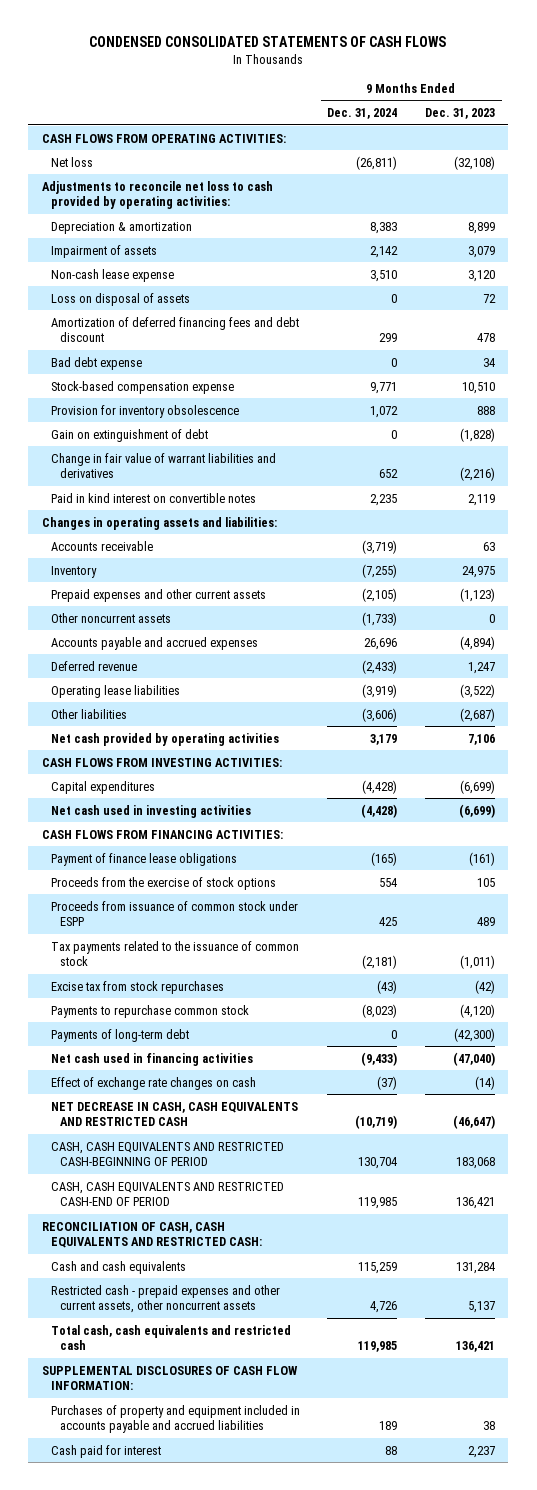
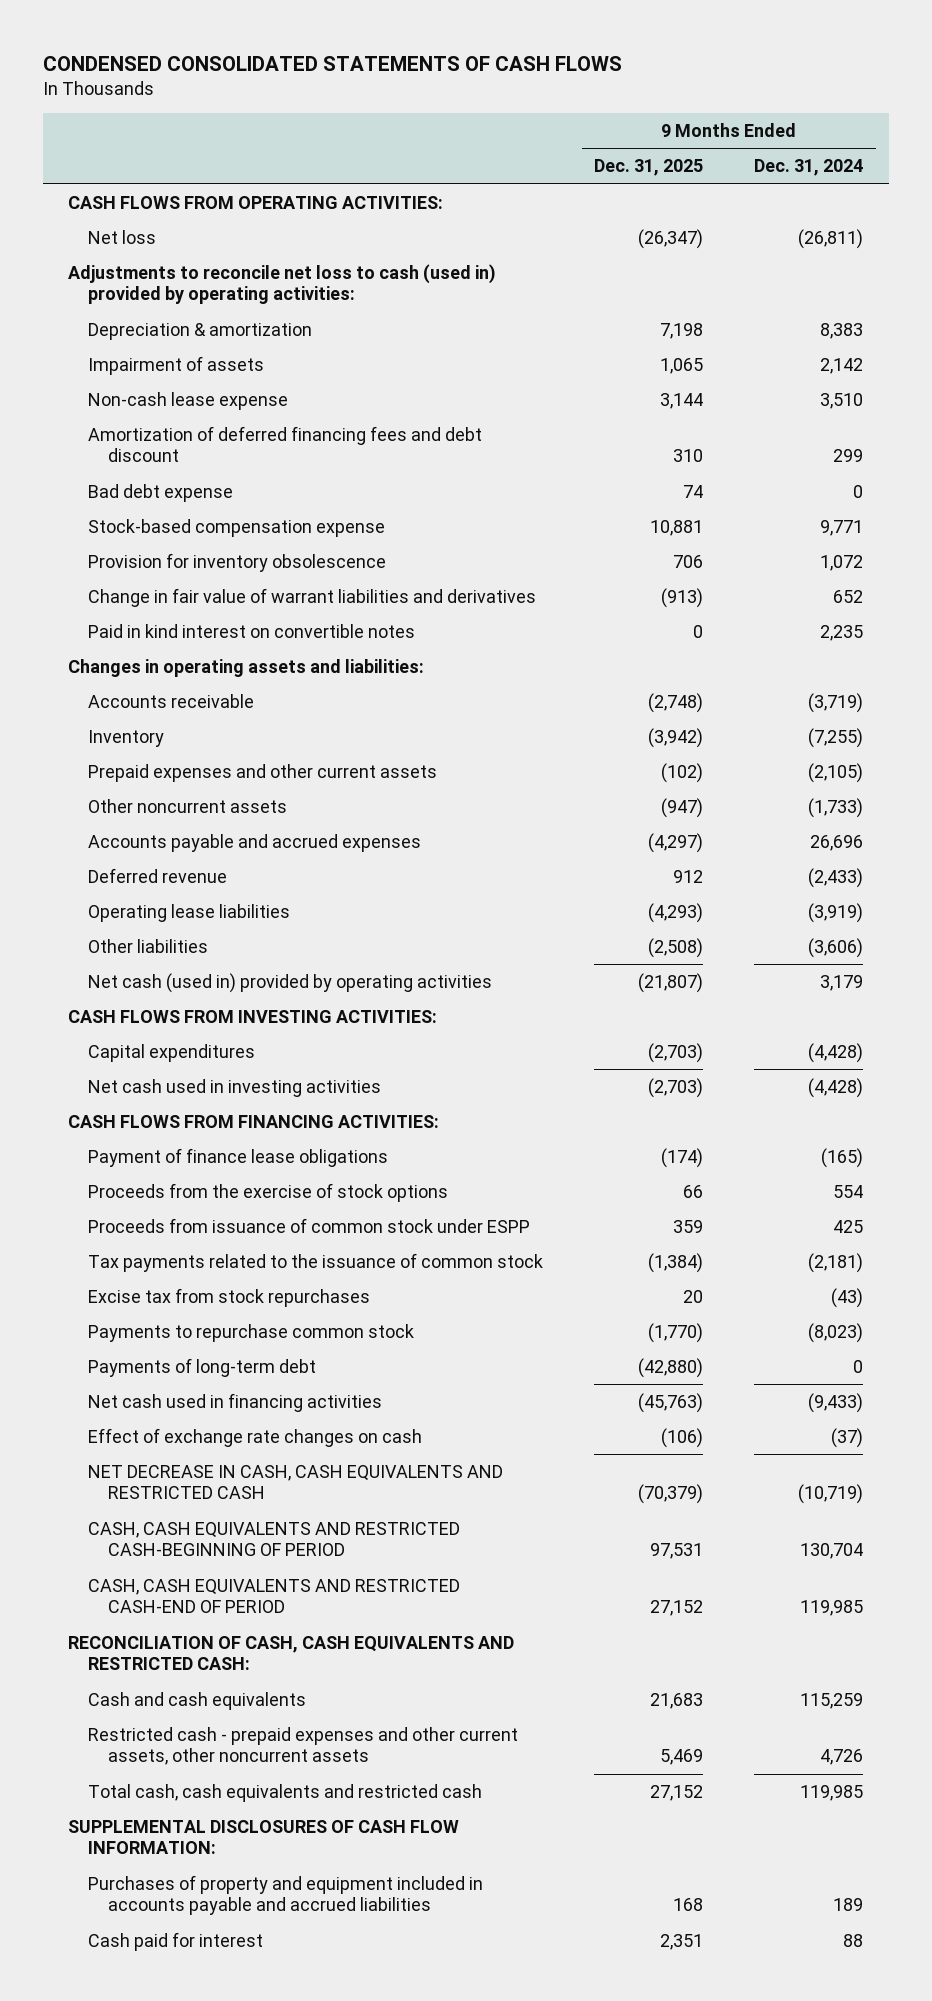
[424,108,495,120] Dec. 31, 2023 -> none
none -> [594,159,704,177] Dec. 31, 2025
[41,180,273,210] Adjustments to reconcile net loss to cash provided by operating activities: -> [68,264,497,305] Adjustments to reconcile net loss to cash (used in) provided by operating activities:
[51,292,191,306] Loss on disposal of assets -> none
[51,428,209,442] Gain on extinguishment of debt -> none
[51,732,280,746] Net cash provided by operating activities -> [88,973,493,994] Net cash (used in) provided by operating activities

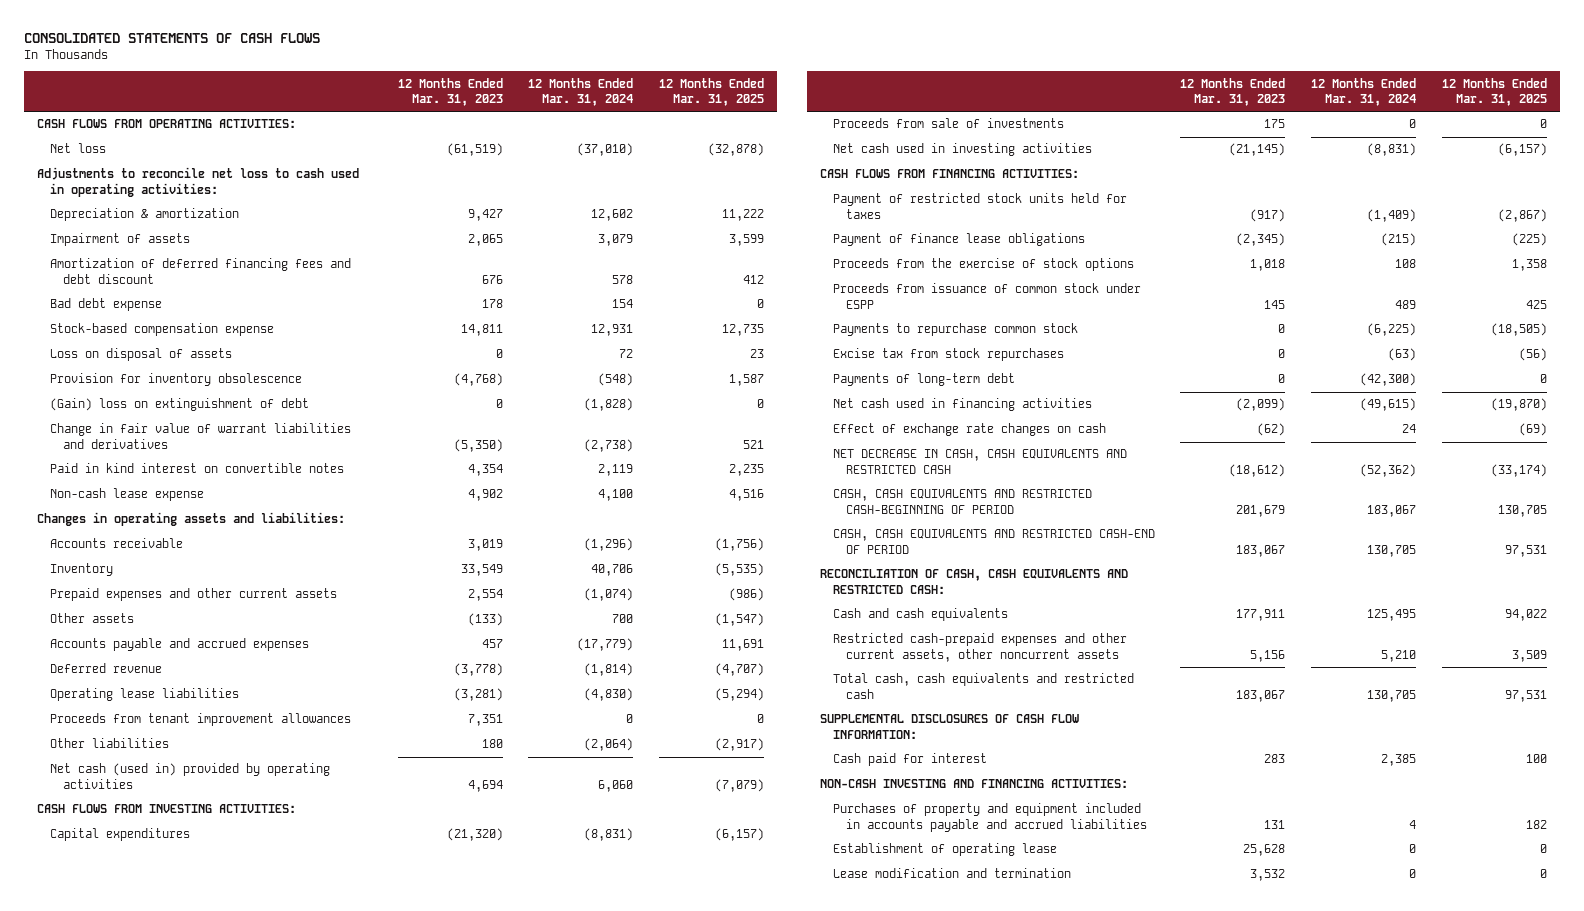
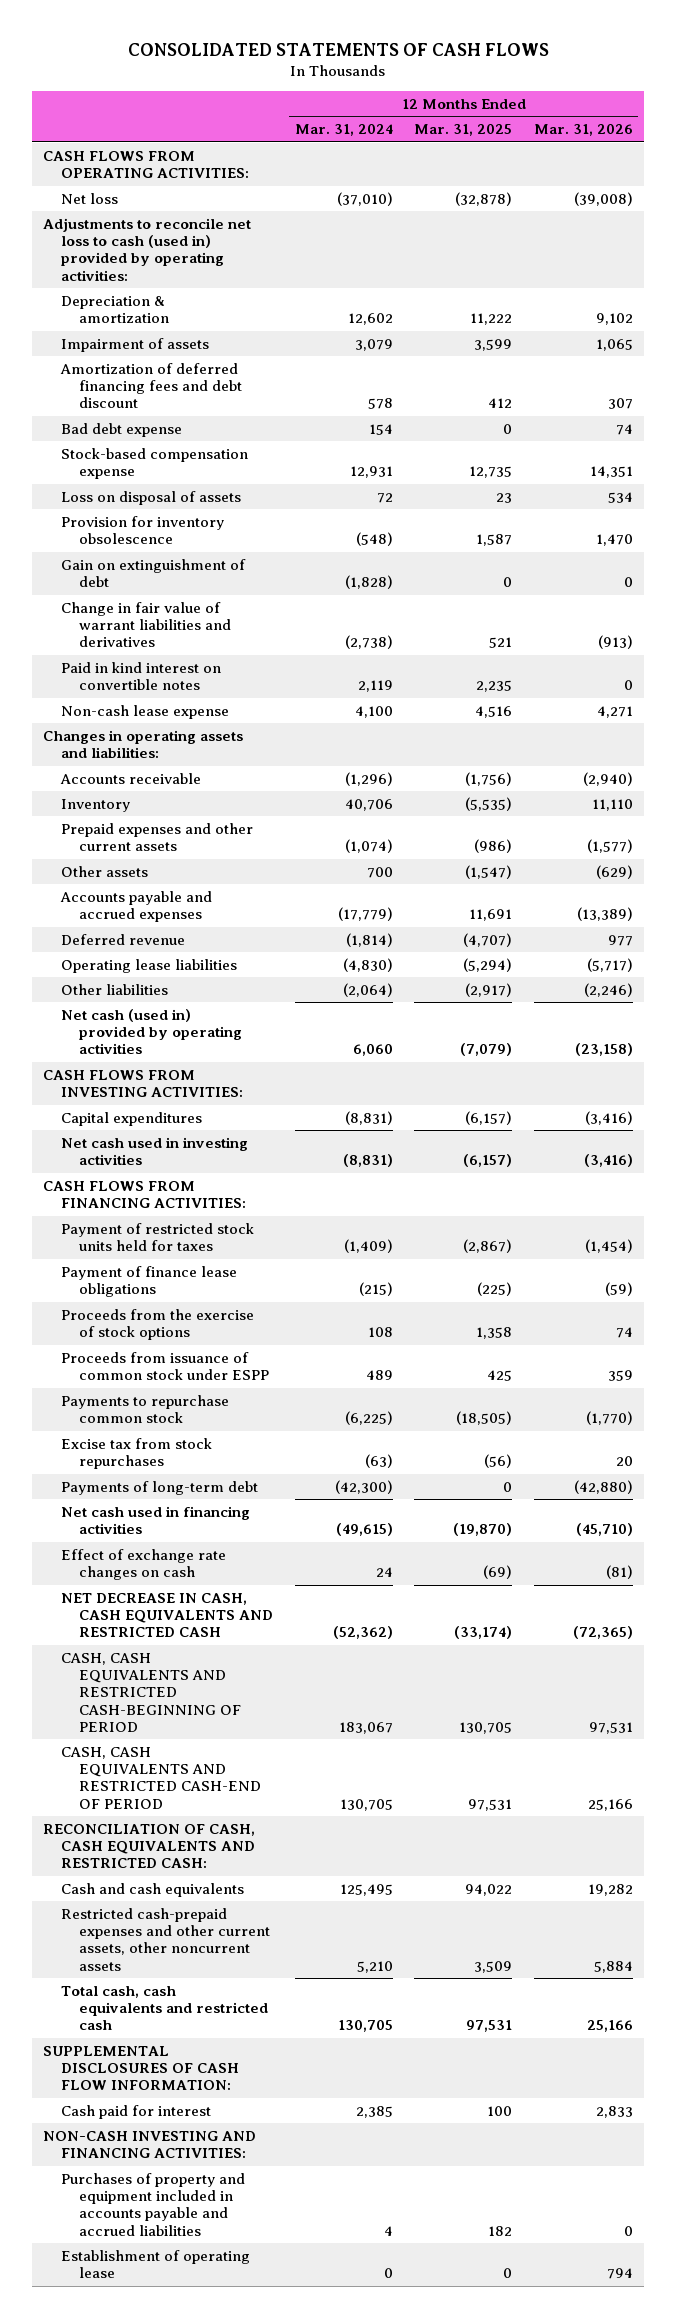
[397,77,503,107] 12 Months Ended Mar. 31, 2023 -> none
none -> [533,124,633,137] Mar. 31, 2026
[36,167,359,197] Adjustments to reconcile net loss to cash used in operating activities: -> [43,217,252,281] Adjustments to reconcile net loss to cash (used in) provided by operating activities:
[49,398,309,412] (Gain) loss on extinguishment of debt -> [60,558,246,588] Gain on extinguishment of debt
[49,713,351,727] Proceeds from tenant improvement allowances -> none
[832,118,1064,129] Proceeds from sale of investments -> none
[832,868,1071,879] Lease modification and termination -> none

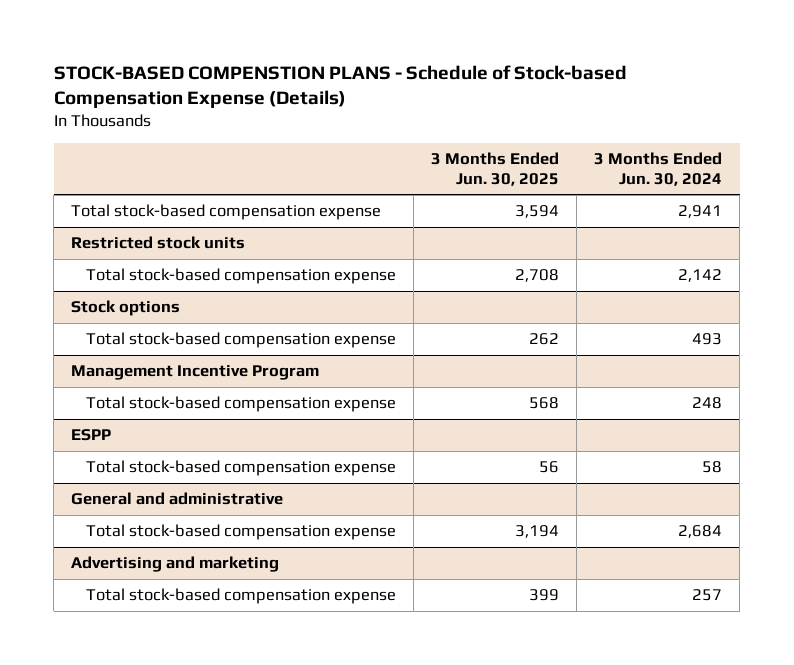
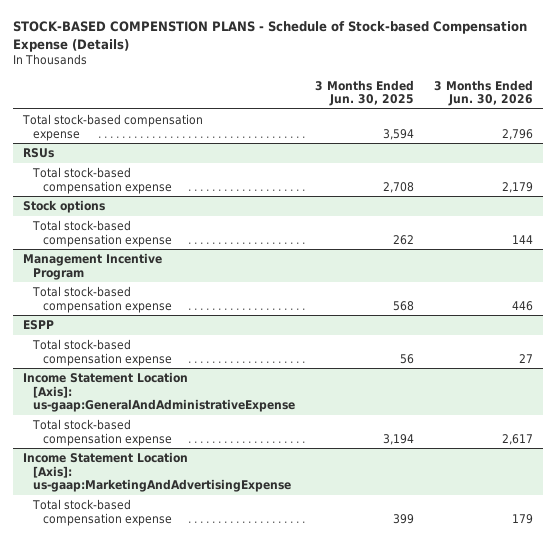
[594,151,723,186] 3 Months Ended Jun. 30, 2024 -> none
none -> [433,79,533,107] 3 Months Ended Jun. 30, 2026
[71,236,246,250] Restricted stock units -> [23,148,55,159] RSUs
[71,492,284,506] General and administrative -> none
none -> [23,372,296,413] Income Statement Location [Axis]: us-gaap:GeneralAndAdministrativeExpense
[71,556,280,573] Advertising and marketing -> none
none -> [23,452,292,493] Income Statement Location [Axis]: us-gaap:MarketingAndAdvertisingExpense

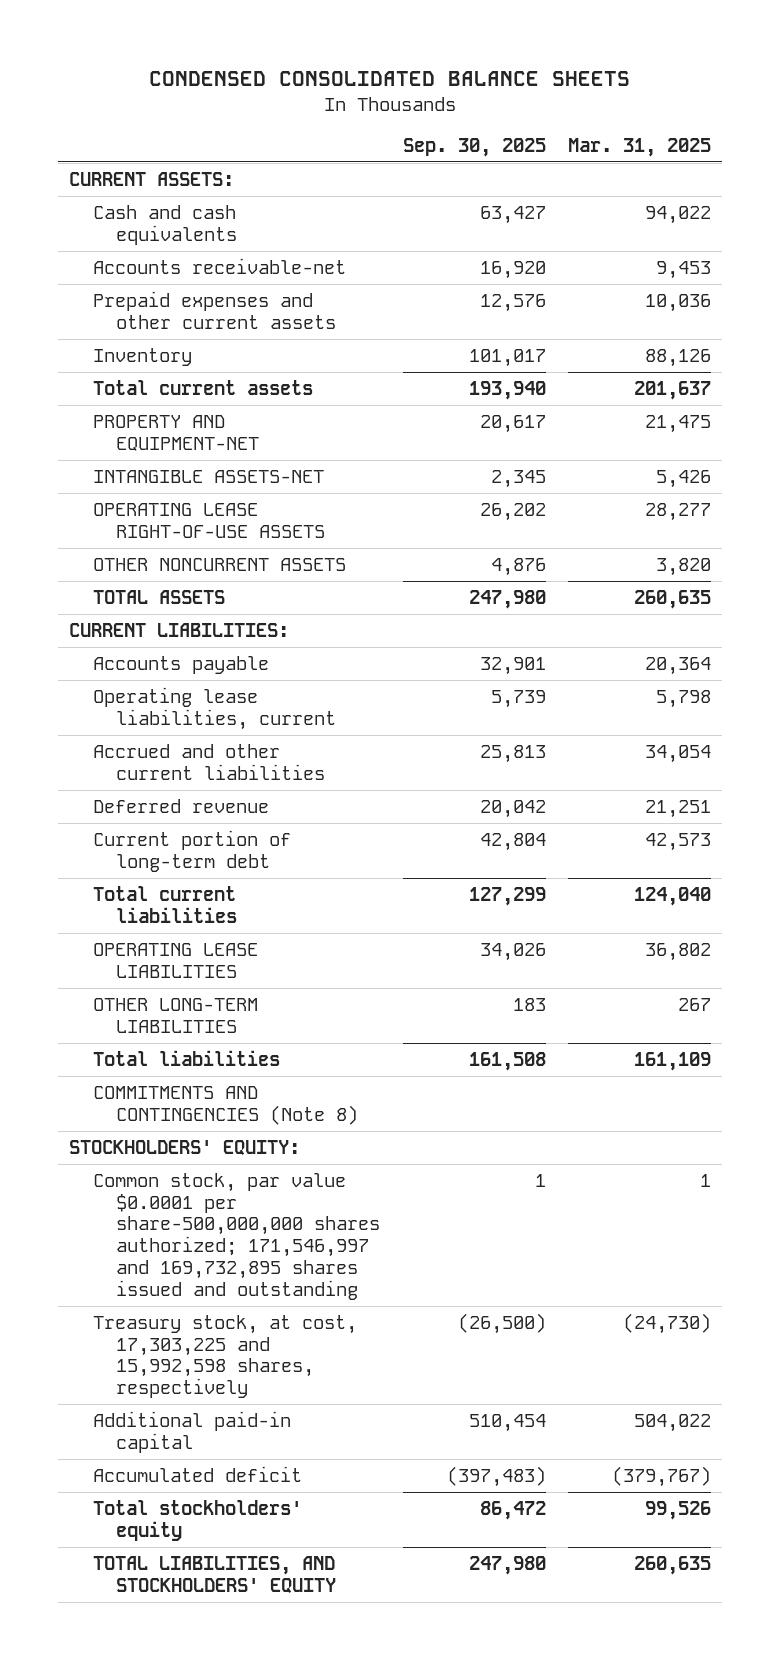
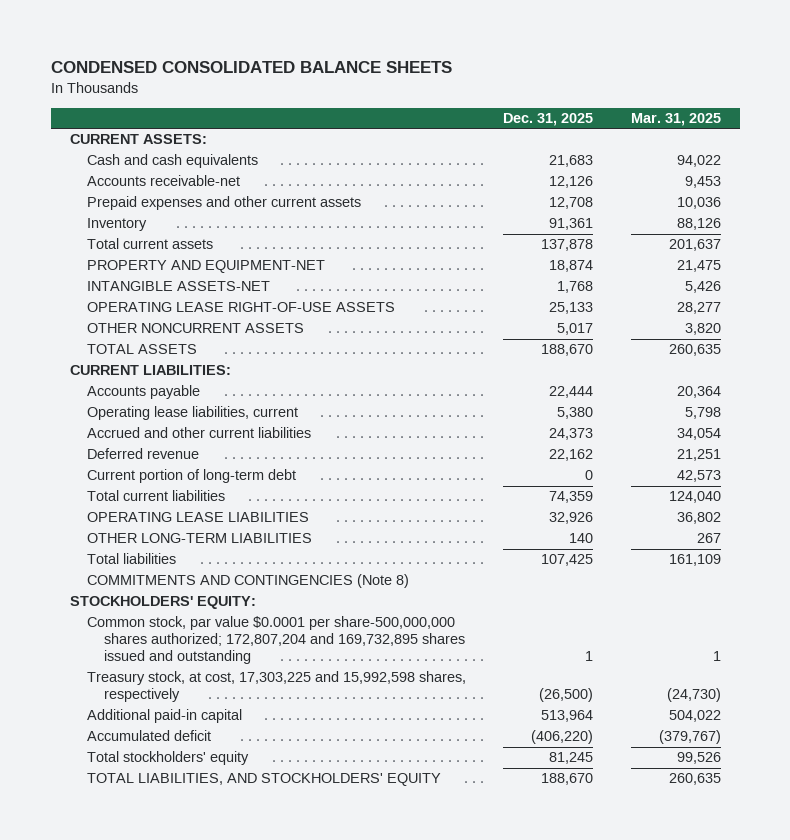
[402,137,546,157] Sep. 30, 2025 -> none
none -> [503,112,594,126] Dec. 31, 2025
[92,1172,381,1300] Common stock, par value $0.0001 per share-500,000,000 shares authorized; 171,546,997 and 169,732,895 shares issued and outstanding -> [86,616,465,665] Common stock, par value $0.0001 per share-500,000,000 shares authorized; 172,807,204 and 169,732,895 shares issued and outstanding

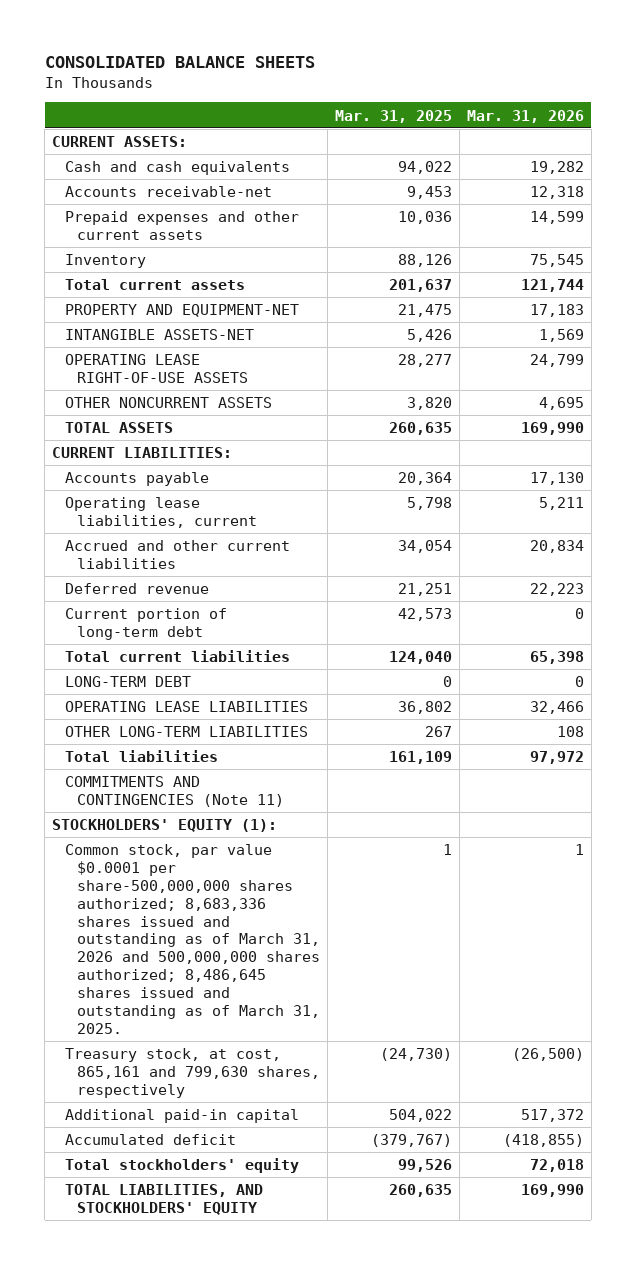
[50,61,452,74] CONDENSED CONSOLIDATED BALANCE SHEETS -> [44,55,315,68] CONSOLIDATED BALANCE SHEETS
[503,112,594,126] Dec. 31, 2025 -> none
none -> [466,109,584,123] Mar. 31, 2026
none -> [64,676,191,688] LONG-TERM DEBT
[86,574,409,589] COMMITMENTS AND CONTINGENCIES (Note 8) -> [64,776,285,807] COMMITMENTS AND CONTINGENCIES (Note 11)
[69,596,256,610] STOCKHOLDERS' EQUITY: -> [52,819,278,833] STOCKHOLDERS' EQUITY (1):
[86,616,465,665] Common stock, par value $0.0001 per share-500,000,000 shares authorized; 172,807,204 and 169,732,895 shares issued and outstanding -> [64,844,321,1034] Common stock, par value $0.0001 per share-500,000,000 shares authorized; 8,683,336 shares issued and outstanding as of March 31, 2026 and 500,000,000 shares authorized; 8,486,645 shares issued and outstanding as of March 31, 2025.
[86,671,466,703] Treasury stock, at cost, 17,303,225 and 15,992,598 shares, respectively -> [64,1048,321,1098] Treasury stock, at cost, 865,161 and 799,630 shares, respectively

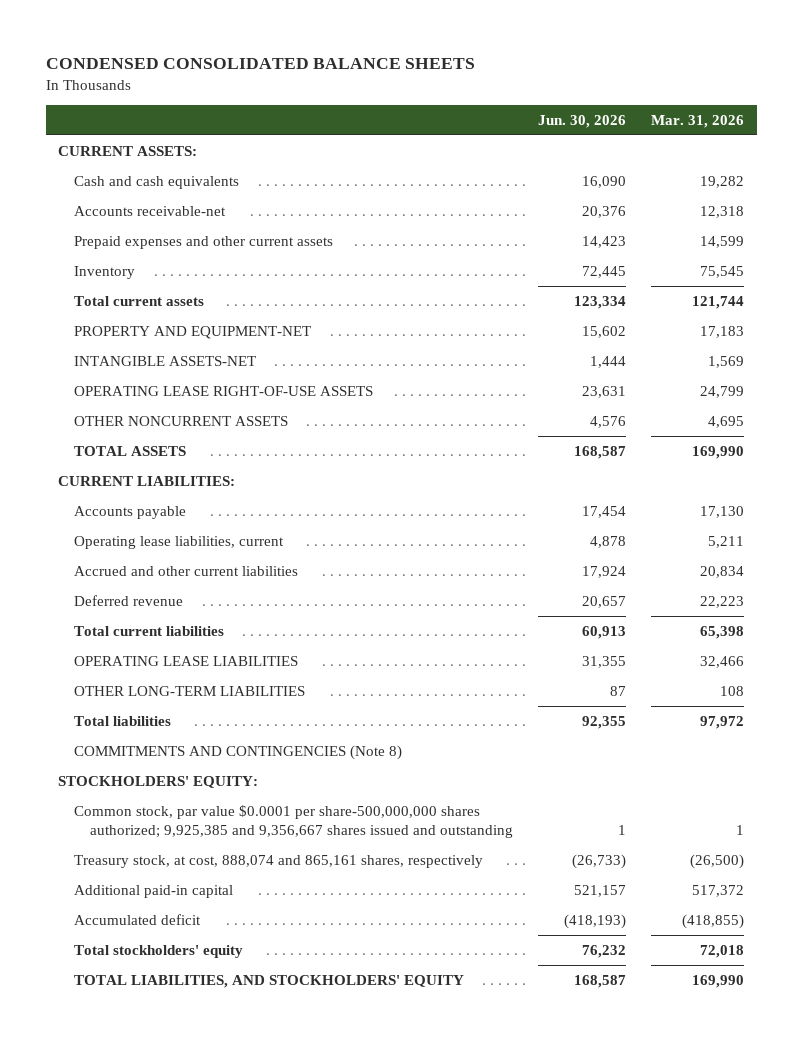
[44,55,315,68] CONSOLIDATED BALANCE SHEETS -> [45,58,475,70] CONDENSED CONSOLIDATED BALANCE SHEETS
[334,109,452,123] Mar. 31, 2025 -> none
none -> [538,114,627,128] Jun. 30, 2026
[64,608,227,640] Current portion of long-term debt -> none
[64,676,191,688] LONG-TERM DEBT -> none
[64,776,285,807] COMMITMENTS AND CONTINGENCIES (Note 11) -> [74,744,403,760] COMMITMENTS AND CONTINGENCIES (Note 8)
[52,819,278,833] STOCKHOLDERS' EQUITY (1): -> [58,775,259,788] STOCKHOLDERS' EQUITY:
[64,844,321,1034] Common stock, par value $0.0001 per share-500,000,000 shares authorized; 8,683,336 shares issued and outstanding as of March 31, 2026 and 500,000,000 shares authorized; 8,486,645 shares issued and outstanding as of March 31, 2025. -> [74,804,514,838] Common stock, par value $0.0001 per share-500,000,000 shares authorized; 9,925,385 and 9,356,667 shares issued and outstanding
[64,1048,321,1098] Treasury stock, at cost, 865,161 and 799,630 shares, respectively -> [74,854,484,868] Treasury stock, at cost, 888,074 and 865,161 shares, respectively

